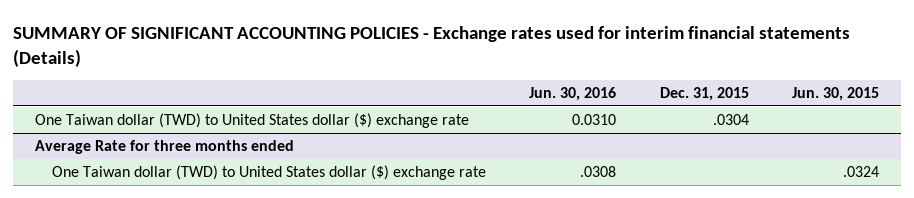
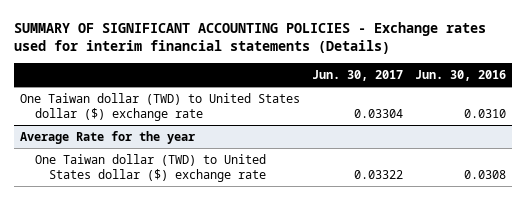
[659,87,749,102] Dec. 31, 2015 -> none
[792,87,880,102] Jun. 30, 2015 -> none
none -> [312,69,404,81] Jun. 30, 2017
[35,140,295,155] Average Rate for three months ended -> [20,130,196,144] Average Rate for the year
[580,166,617,178] .0308 -> [464,170,507,180] 0.0308

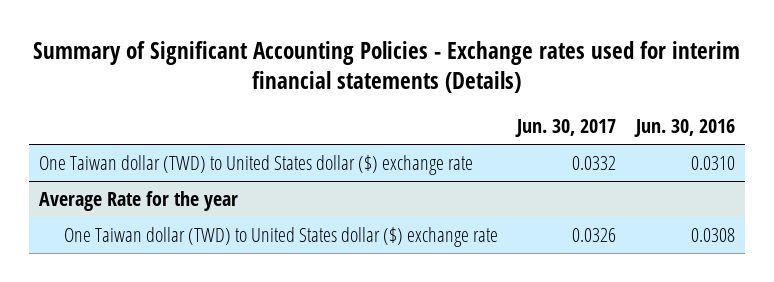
[14,21,487,55] SUMMARY OF SIGNIFICANT ACCOUNTING POLICIES - Exchange rates used for interim financial statements (Details) -> [32,40,740,93] Summary of Significant Accounting Policies - Exchange rates used for interim financial statements (Details)
[354,109,404,119] 0.03304 -> [572,155,617,170] 0.0332
[354,170,404,180] 0.03322 -> [572,227,617,242] 0.0326

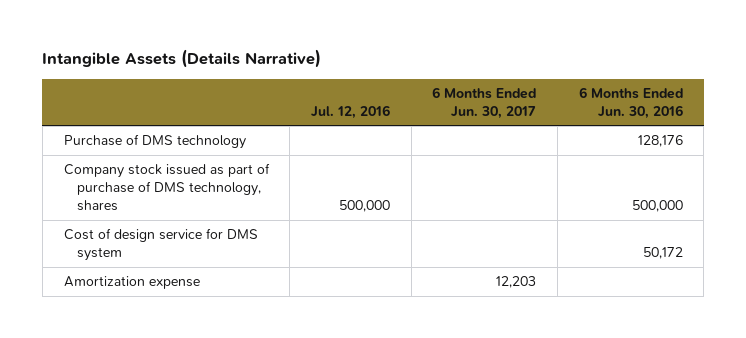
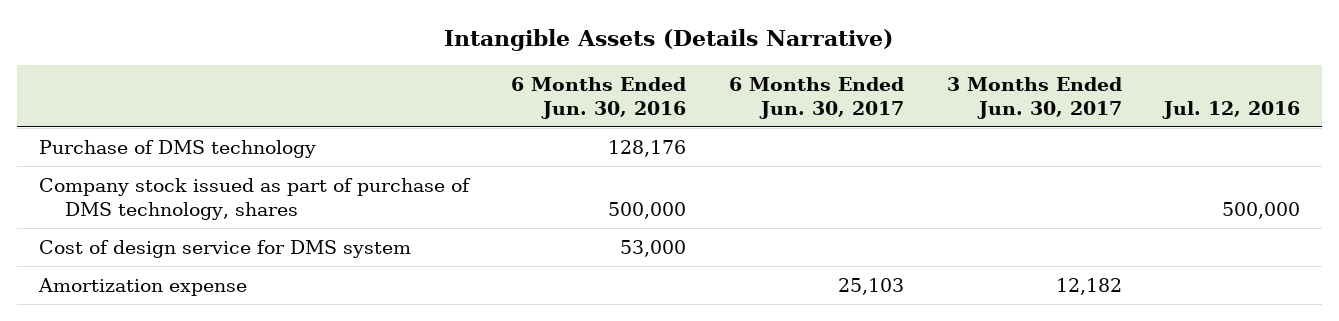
none -> [946,76,1122,119] 3 Months Ended Jun. 30, 2017
[642,247,683,260] 50,172 -> [620,239,687,257] 53,000
[496,276,537,289] 12,203 -> [837,277,904,295] 25,103

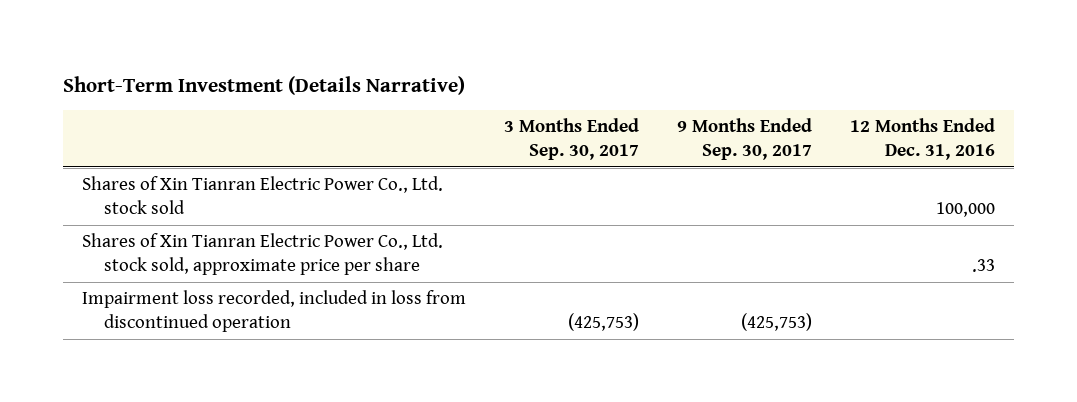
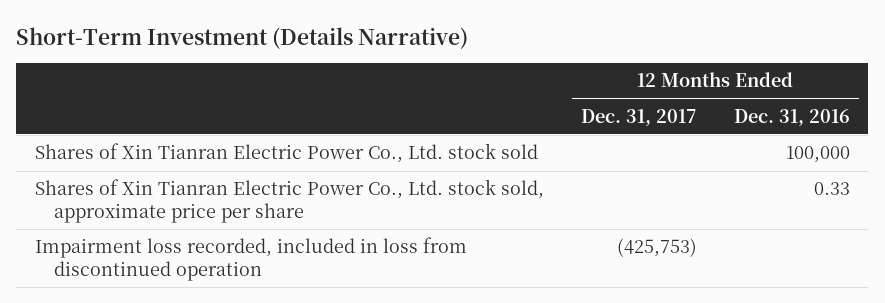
[504,118,640,161] 3 Months Ended Sep. 30, 2017 -> none
[677,118,813,161] 9 Months Ended Sep. 30, 2017 -> none
none -> [580,108,697,126] Dec. 31, 2017
[972,258,996,272] .33 -> [813,182,850,196] 0.33

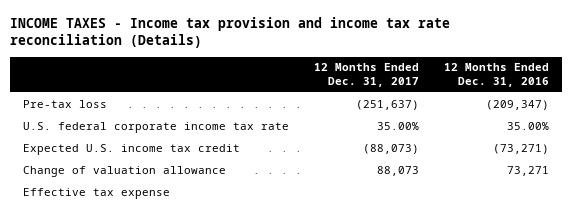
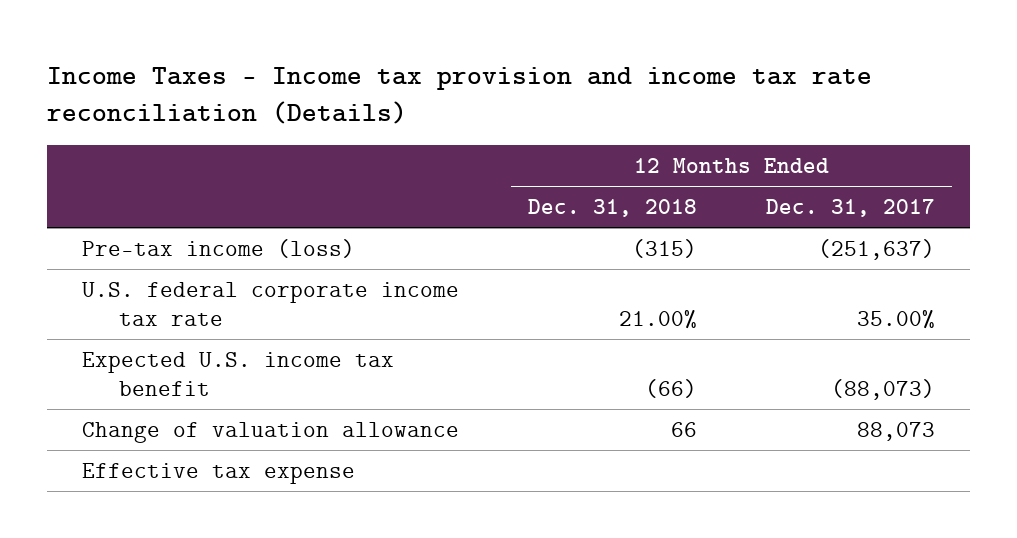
[10,16,451,49] INCOME TAXES - Income tax provision and income tax rate reconciliation (Details) -> [47,67,873,125] Income Taxes - Income tax provision and income tax rate reconciliation (Details)
[444,63,550,87] 12 Months Ended Dec. 31, 2016 -> none
none -> [528,198,698,217] Dec. 31, 2018
[22,99,107,108] Pre-tax loss -> [82,238,356,258] Pre-tax income (loss)
[22,143,240,155] Expected U.S. income tax credit -> [82,351,395,396] Expected U.S. income tax benefit

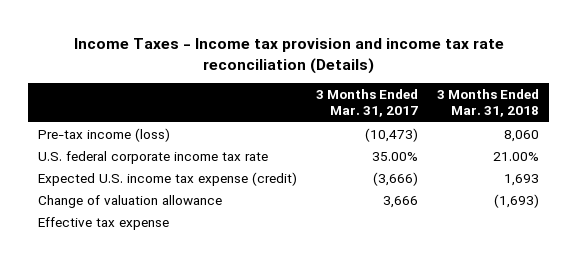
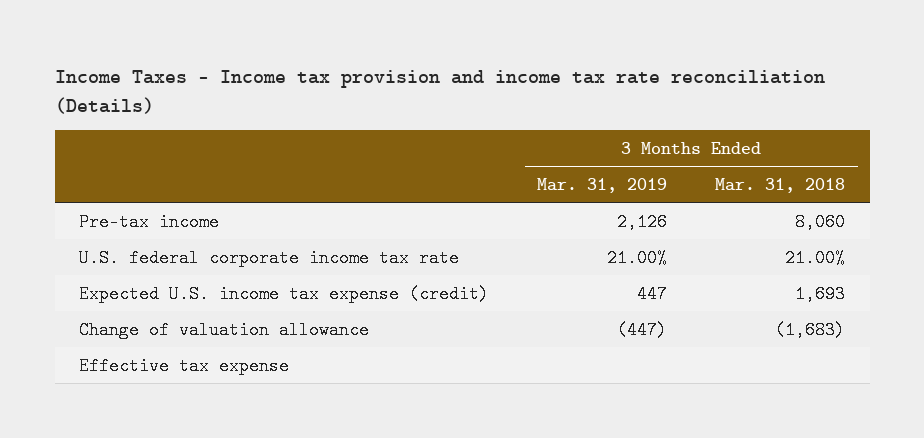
[316,89,419,118] 3 Months Ended Mar. 31, 2017 -> none
none -> [537,177,668,193] Mar. 31, 2019
[37,127,170,142] Pre-tax income (loss) -> [79,212,220,231] Pre-tax income
[494,193,540,208] (1,693) -> [775,320,846,339] (1,683)

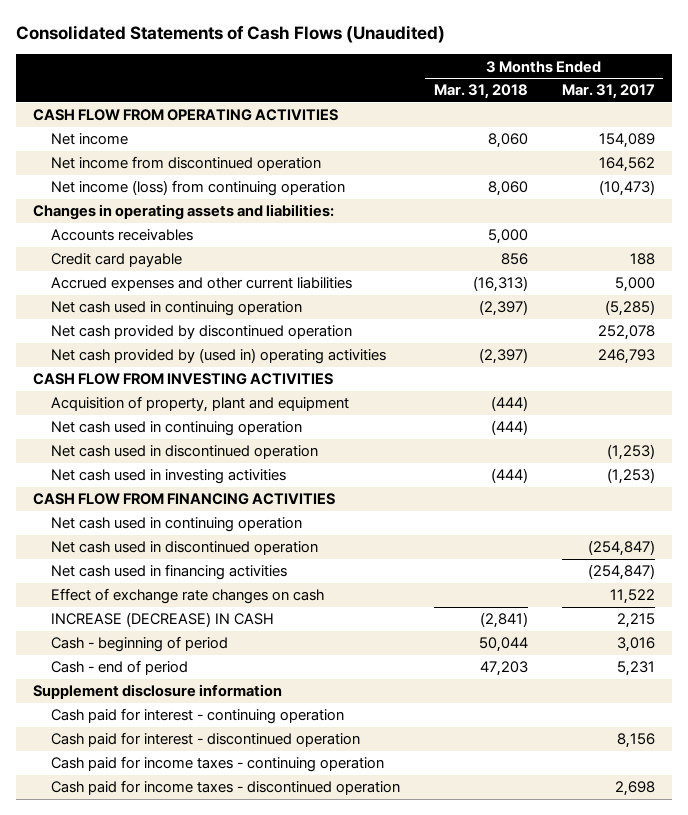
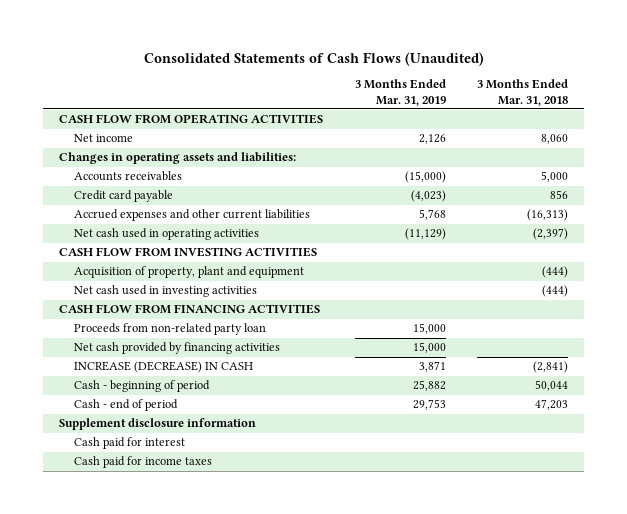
[561,84,655,100] Mar. 31, 2017 -> none
none -> [354,79,446,106] 3 Months Ended Mar. 31, 2019
[50,156,321,172] Net income from discontinued operation -> none
[50,180,345,197] Net income (loss) from continuing operation -> none
[50,301,302,317] Net cash used in continuing operation -> none
[50,325,352,340] Net cash provided by discontinued operation -> none
[50,348,386,365] Net cash provided by (used in) operating activities -> [74,228,260,241] Net cash used in operating activities
[50,421,302,437] Net cash used in continuing operation -> none
[50,445,318,460] Net cash used in discontinued operation -> none
[50,517,302,533] Net cash used in continuing operation -> none
[50,541,318,556] Net cash used in discontinued operation -> none
[50,588,324,605] Effect of exchange rate changes on cash -> none
none -> [74,323,267,336] Proceeds from non-related party loan
[50,564,287,581] Net cash used in financing activities -> [74,342,281,355] Net cash provided by financing activities
[50,732,360,748] Cash paid for interest - discontinued operation -> none
[50,780,400,796] Cash paid for income taxes - discontinued operation -> none
[50,708,344,725] Cash paid for interest - continuing operation -> [74,437,186,450] Cash paid for interest
[50,756,384,773] Cash paid for income taxes - continuing operation -> [74,456,213,469] Cash paid for income taxes

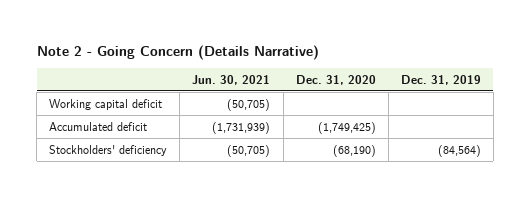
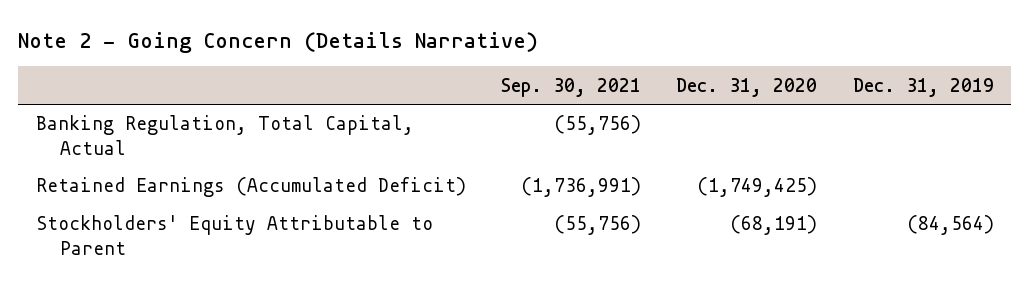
[192,74,271,85] Jun. 30, 2021 -> none
none -> [501,77,642,97] Sep. 30, 2021
[49,144,168,156] Stockholders' deficiency -> none
[49,98,163,110] Working capital deficit -> [35,115,414,155] Banking Regulation, Total Capital, Actual
[49,121,148,131] Accumulated deficit -> [35,177,466,198] Retained Earnings (Accumulated Deficit)
none -> [35,215,433,255] Stockholders' Equity Attributable to Parent

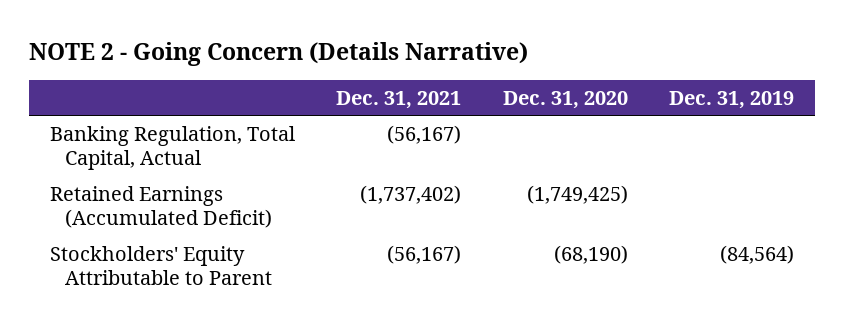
[18,31,539,53] Note 2 - Going Concern (Details Narrative) -> [29,41,529,66] NOTE 2 - Going Concern (Details Narrative)
[501,77,642,97] Sep. 30, 2021 -> none
none -> [336,90,462,109] Dec. 31, 2021
[730,215,818,236] (68,191) -> [553,245,628,265] (68,190)

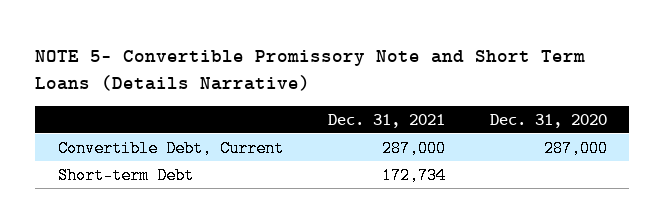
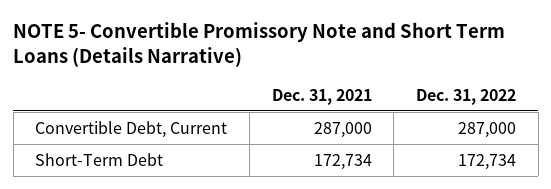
[489,113,607,128] Dec. 31, 2020 -> none
none -> [415,88,516,105] Dec. 31, 2022
[57,166,194,184] Short-term Debt -> [35,152,164,166] Short-Term Debt

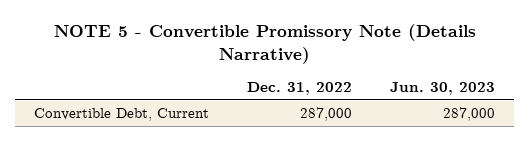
[13,22,506,67] NOTE 5- Convertible Promissory Note and Short Term Loans (Details Narrative) -> [53,24,476,65] NOTE 5 - Convertible Promissory Note (Details Narrative)
[271,88,372,105] Dec. 31, 2021 -> none
none -> [390,82,496,96] Jun. 30, 2023
[35,152,164,166] Short-Term Debt -> none

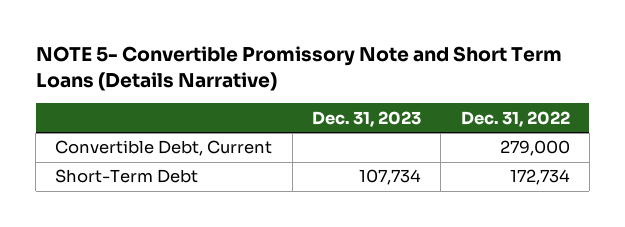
[53,24,476,65] NOTE 5 - Convertible Promissory Note (Details Narrative) -> [35,46,562,91] NOTE 5- Convertible Promissory Note and Short Term Loans (Details Narrative)
[390,82,496,96] Jun. 30, 2023 -> none
none -> [311,110,421,127] Dec. 31, 2023
[300,107,353,122] 287,000 -> [499,140,570,157] 279,000
none -> [55,169,199,184] Short-Term Debt

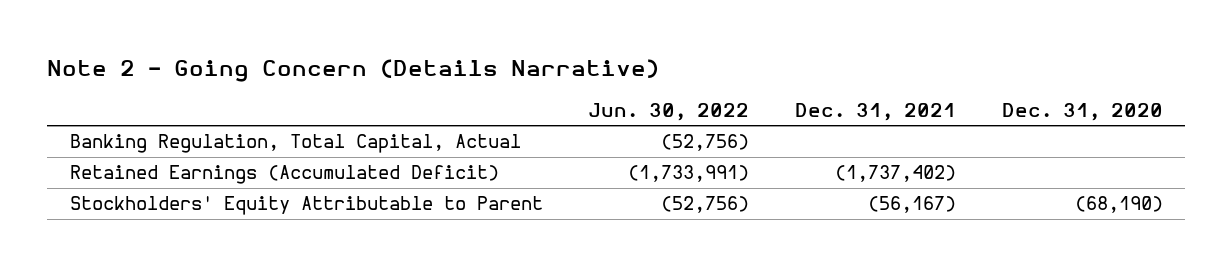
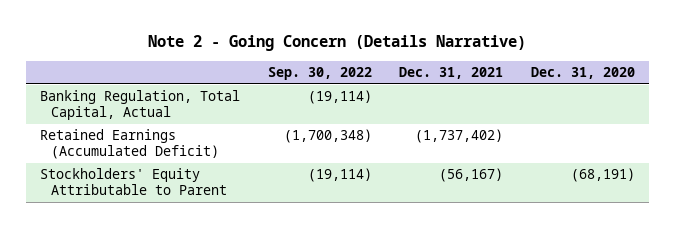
[588,102,750,121] Jun. 30, 2022 -> none
none -> [267,67,372,81] Sep. 30, 2022
[1074,196,1163,214] (68,190) -> [570,168,635,183] (68,191)

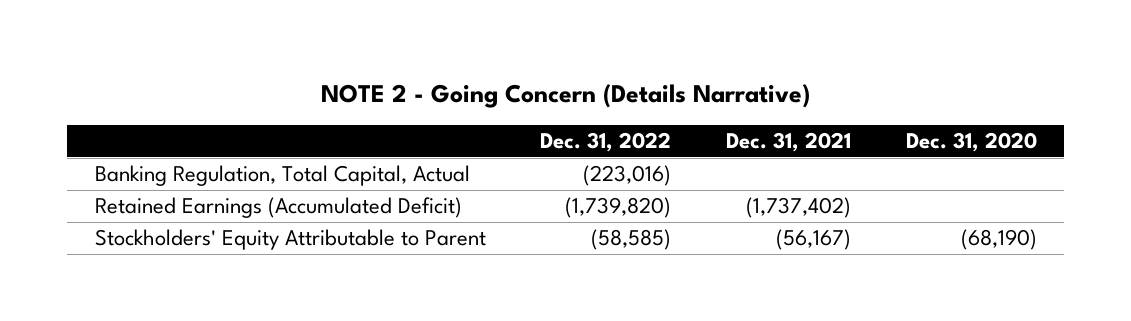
[148,35,527,52] Note 2 - Going Concern (Details Narrative) -> [320,84,810,109] NOTE 2 - Going Concern (Details Narrative)
[267,67,372,81] Sep. 30, 2022 -> none
none -> [540,132,672,153] Dec. 31, 2022
[570,168,635,183] (68,191) -> [960,229,1037,251] (68,190)

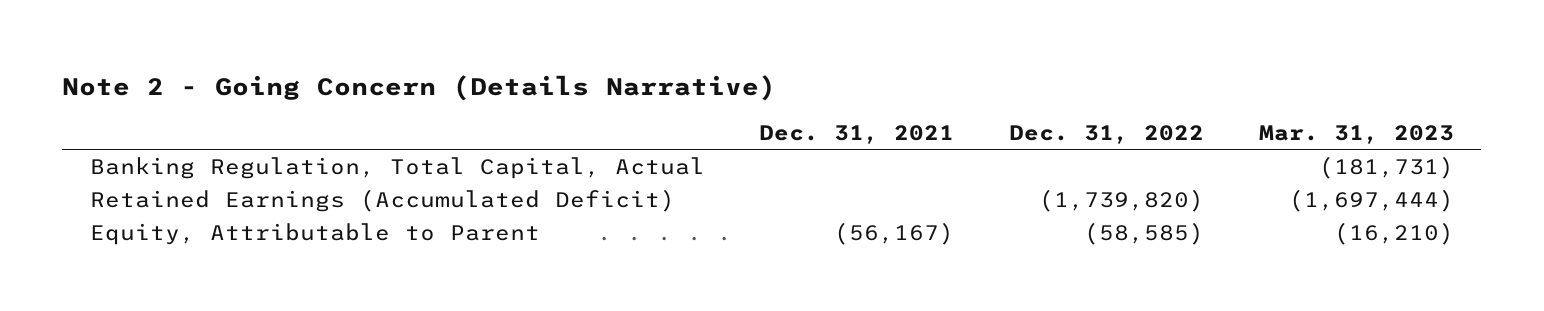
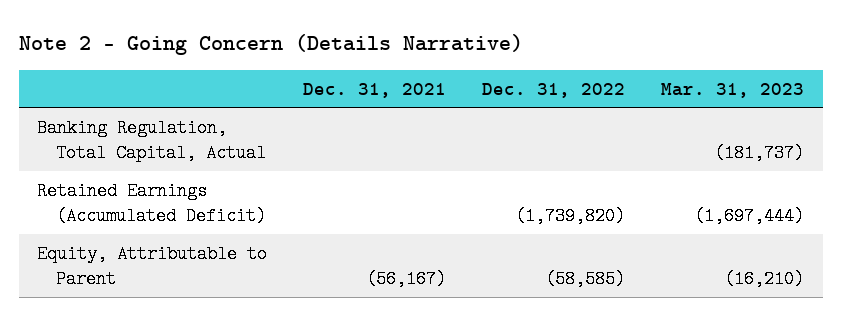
[1318,155,1454,179] (181,731) -> [714,144,805,163] (181,737)

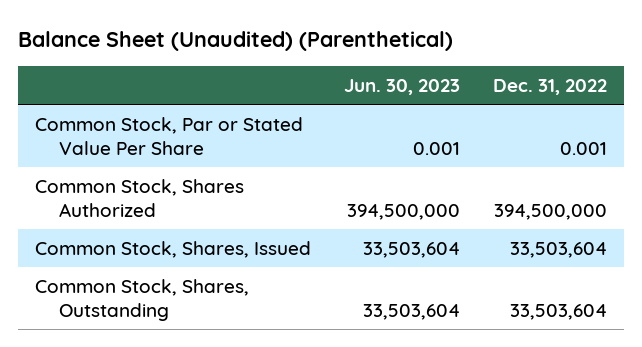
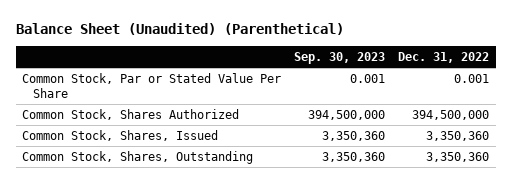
[343,78,460,95] Jun. 30, 2023 -> none
none -> [294,51,386,64] Sep. 30, 2023
[510,241,608,258] 33,503,604 -> [426,130,490,141] 3,350,360
[510,303,608,320] 33,503,604 -> [426,151,490,162] 3,350,360

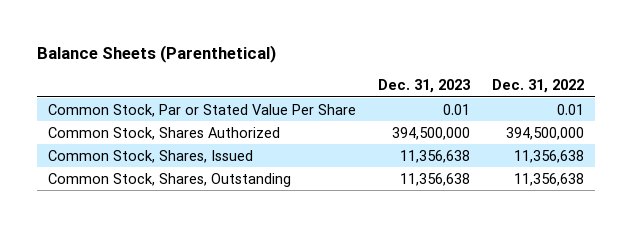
[15,23,344,36] Balance Sheet (Unaudited) (Parenthetical) -> [36,45,276,64] Balance Sheets (Parenthetical)
[294,51,386,64] Sep. 30, 2023 -> none
none -> [377,79,470,94] Dec. 31, 2023
[454,73,490,83] 0.001 -> [556,103,584,115] 0.01
[426,130,490,141] 3,350,360 -> [513,149,584,163] 11,356,638
[426,151,490,162] 3,350,360 -> [513,172,584,186] 11,356,638

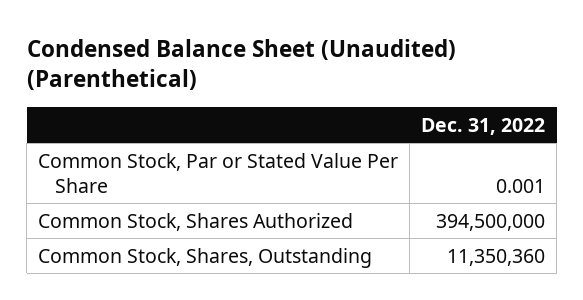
[36,45,276,64] Balance Sheets (Parenthetical) -> [26,39,456,91] Condensed Balance Sheet (Unaudited) (Parenthetical)
[377,79,470,94] Dec. 31, 2023 -> none
[556,103,584,115] 0.01 -> [496,178,546,193] 0.001
[47,149,253,163] Common Stock, Shares, Issued -> none
[513,172,584,186] 11,356,638 -> [447,248,546,266] 11,350,360

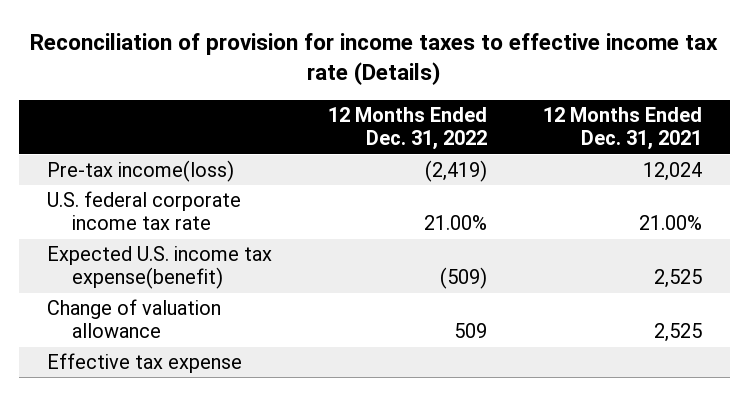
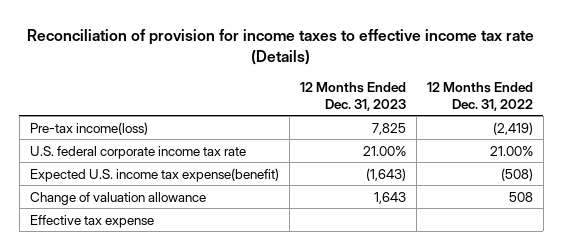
[542,107,702,151] 12 Months Ended Dec. 31, 2021 -> none
none -> [299,82,406,111] 12 Months Ended Dec. 31, 2023
[439,267,487,290] (509) -> [500,167,533,181] (508)
[453,323,487,339] 509 -> [508,191,533,202] 508

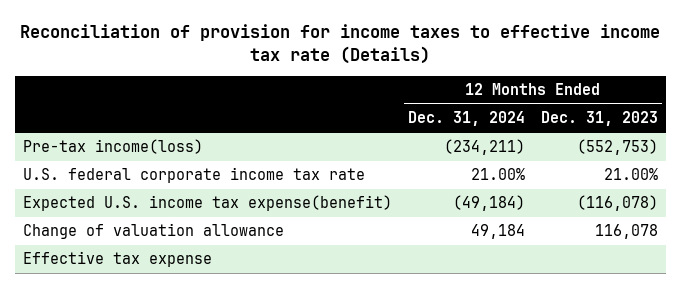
[426,82,533,111] 12 Months Ended Dec. 31, 2022 -> none
none -> [407,111,525,127] Dec. 31, 2024
[371,122,406,135] 7,825 -> [576,139,658,156] (552,753)
[365,167,406,181] (1,643) -> [576,195,658,212] (116,078)
[373,191,406,204] 1,643 -> [594,224,658,240] 116,078

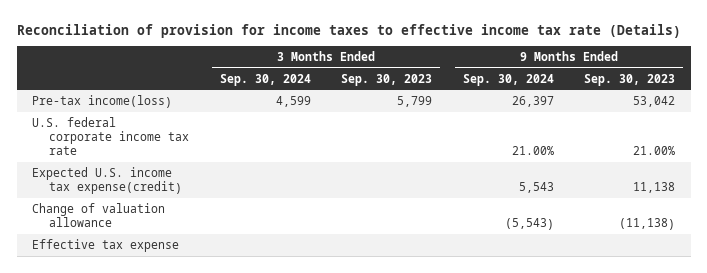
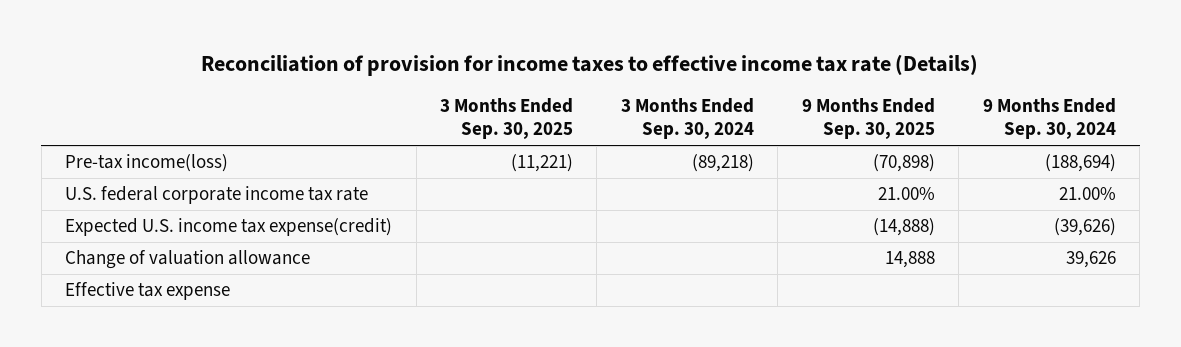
[341,73,433,86] Sep. 30, 2023 -> none
[584,73,676,86] Sep. 30, 2023 -> none
none -> [439,97,573,140] 3 Months Ended Sep. 30, 2025
none -> [801,97,935,140] 9 Months Ended Sep. 30, 2025
[275,95,311,107] 4,599 -> [691,154,754,173] (89,218)
[511,95,554,107] 26,397 -> [1044,154,1116,173] (188,694)
[518,182,554,194] 5,543 -> [1053,218,1116,237] (39,626)
[504,218,554,231] (5,543) -> [1065,251,1116,269] 39,626

